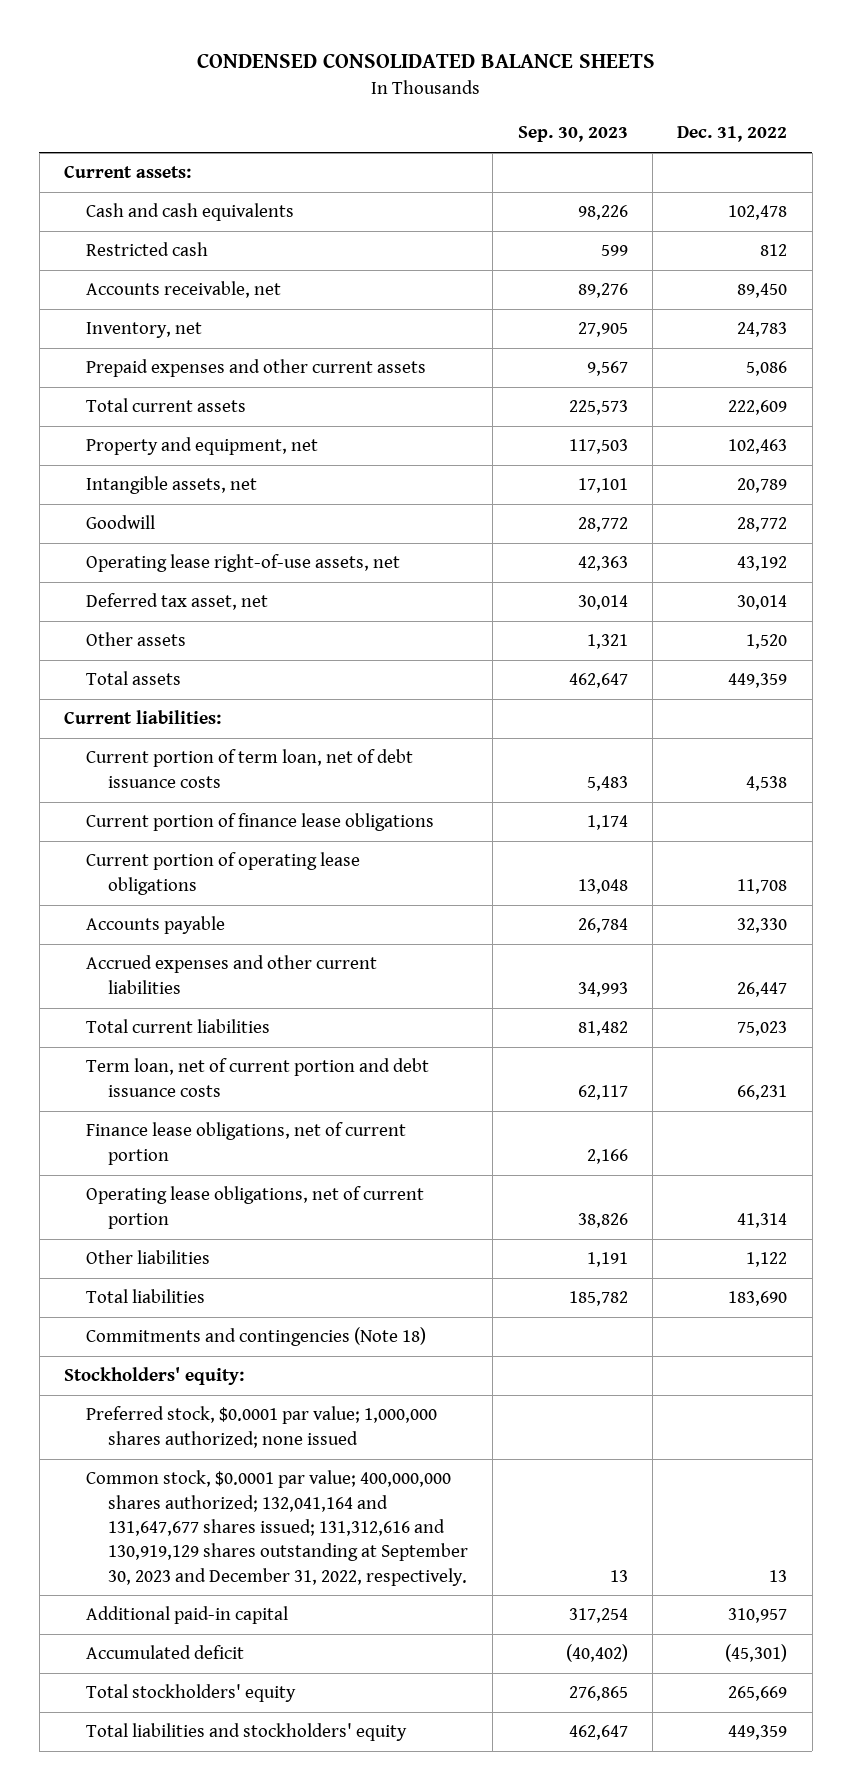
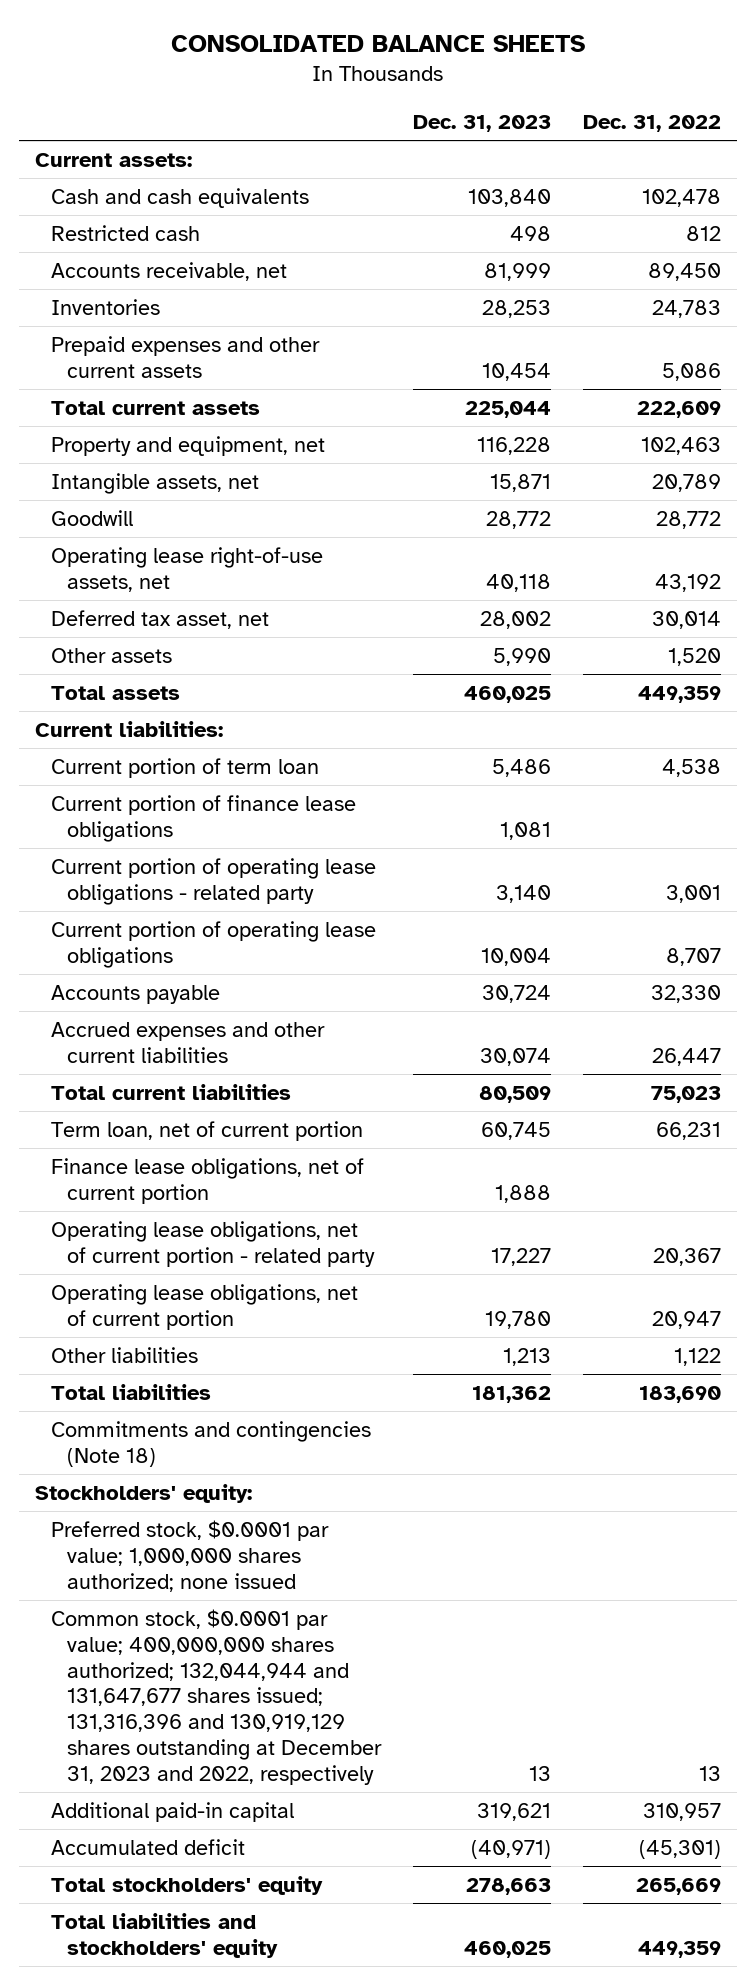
[196,53,655,69] CONDENSED CONSOLIDATED BALANCE SHEETS -> [170,35,585,53] CONSOLIDATED BALANCE SHEETS
[517,126,628,143] Sep. 30, 2023 -> none
none -> [412,114,551,132] Dec. 31, 2023
[85,322,202,339] Inventory, net -> [50,298,160,315] Inventories
[85,749,413,788] Current portion of term loan, net of debt issuance costs -> [50,757,319,778] Current portion of term loan
none -> [50,857,376,905] Current portion of operating lease obligations - related party
[737,878,788,894] 11,708 -> [666,947,722,966] 8,707
[85,1058,429,1097] Term loan, net of current portion and debt issuance costs -> [50,1120,363,1141] Term loan, net of current portion
none -> [50,1220,375,1267] Operating lease obligations, net of current portion - related party
[737,1212,788,1228] 41,314 -> [652,1310,722,1329] 20,947
[85,1470,469,1586] Common stock, $0.0001 par value; 400,000,000 shares authorized; 132,041,164 and 131,647,677 shares issued; 131,312,616 and 130,919,129 shares outstanding at September 30, 2023 and December 31, 2022, respectively. -> [50,1608,382,1785] Common stock, $0.0001 par value; 400,000,000 shares authorized; 132,044,944 and 131,647,677 shares issued; 131,316,396 and 130,919,129 shares outstanding at December 31, 2023 and 2022, respectively

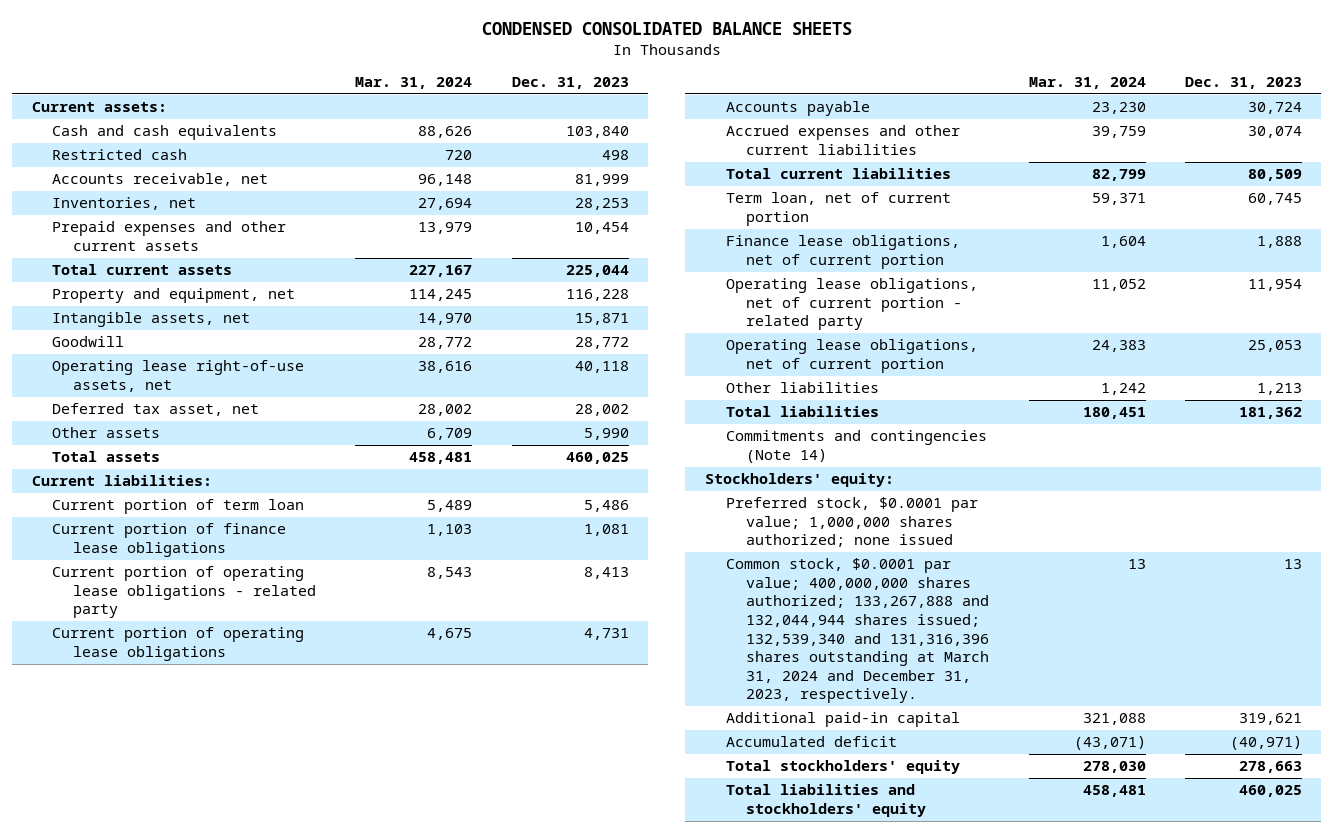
[170,35,585,53] CONSOLIDATED BALANCE SHEETS -> [481,21,852,35] CONDENSED CONSOLIDATED BALANCE SHEETS
[583,114,722,132] Dec. 31, 2022 -> none
none -> [355,76,473,89] Mar. 31, 2024
[50,298,160,315] Inventories -> [52,197,197,211] Inventories, net
[495,884,551,903] 3,140 -> [583,567,629,580] 8,413
[480,947,551,966] 10,004 -> [583,628,629,641] 4,731
[490,1247,551,1266] 17,227 -> [1247,279,1302,292] 11,954
[484,1310,551,1329] 19,780 -> [1247,340,1302,353] 25,053
[50,1420,371,1467] Commitments and contingencies (Note 18) -> [725,430,987,463] Commitments and contingencies (Note 14)
[50,1608,382,1785] Common stock, $0.0001 par value; 400,000,000 shares authorized; 132,044,944 and 131,647,677 shares issued; 131,316,396 and 130,919,129 shares outstanding at December 31, 2023 and 2022, respectively -> [725,558,990,704] Common stock, $0.0001 par value; 400,000,000 shares authorized; 133,267,888 and 132,044,944 shares issued; 132,539,340 and 131,316,396 shares outstanding at March 31, 2024 and December 31, 2023, respectively.

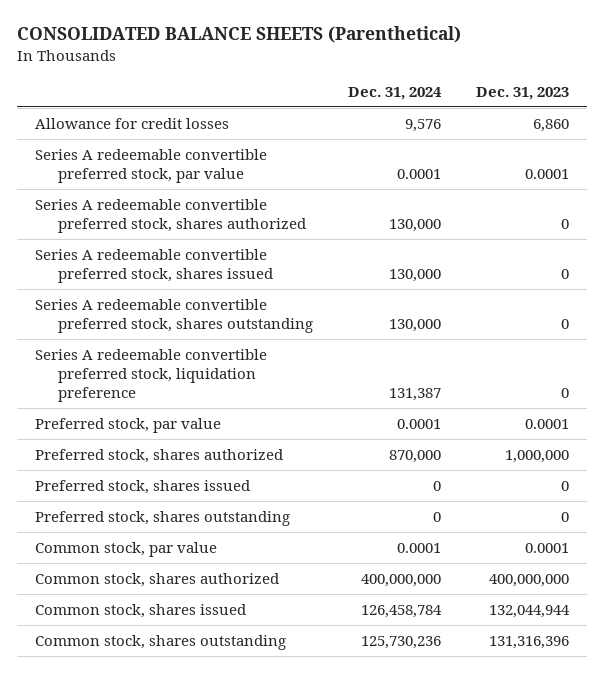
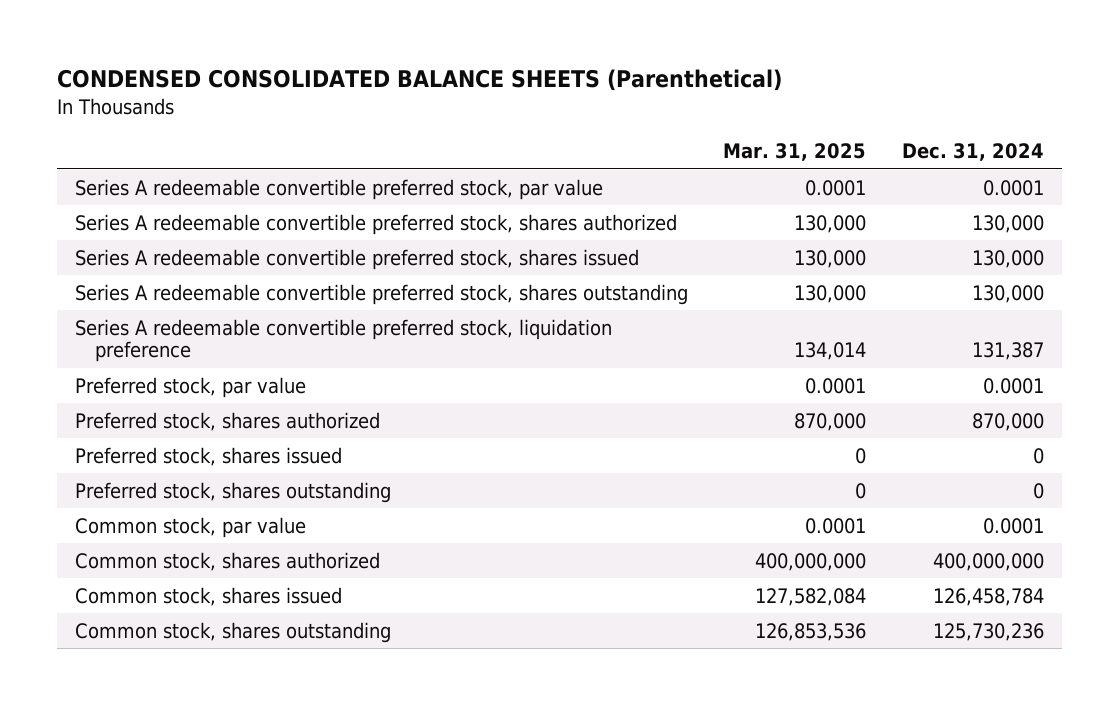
[17,26,462,44] CONSOLIDATED BALANCE SHEETS (Parenthetical) -> [56,69,782,92] CONDENSED CONSOLIDATED BALANCE SHEETS (Parenthetical)
[476,86,570,100] Dec. 31, 2023 -> none
none -> [723,143,867,162] Mar. 31, 2025
[34,117,229,129] Allowance for credit losses -> none

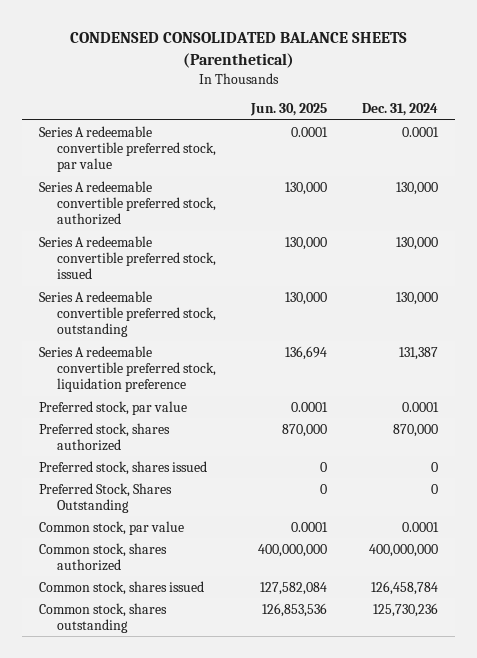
[723,143,867,162] Mar. 31, 2025 -> none
none -> [249,103,327,117] Jun. 30, 2025
[74,213,677,235] Series A redeemable convertible preferred stock, shares authorized -> [39,180,216,226] Series A redeemable convertible preferred stock, authorized
[74,248,639,270] Series A redeemable convertible preferred stock, shares issued -> [39,235,216,280] Series A redeemable convertible preferred stock, issued
[74,283,688,305] Series A redeemable convertible preferred stock, shares outstanding -> [39,290,216,338] Series A redeemable convertible preferred stock, outstanding
[74,481,391,503] Preferred stock, shares outstanding -> [39,482,173,514] Preferred Stock, Shares Outstanding

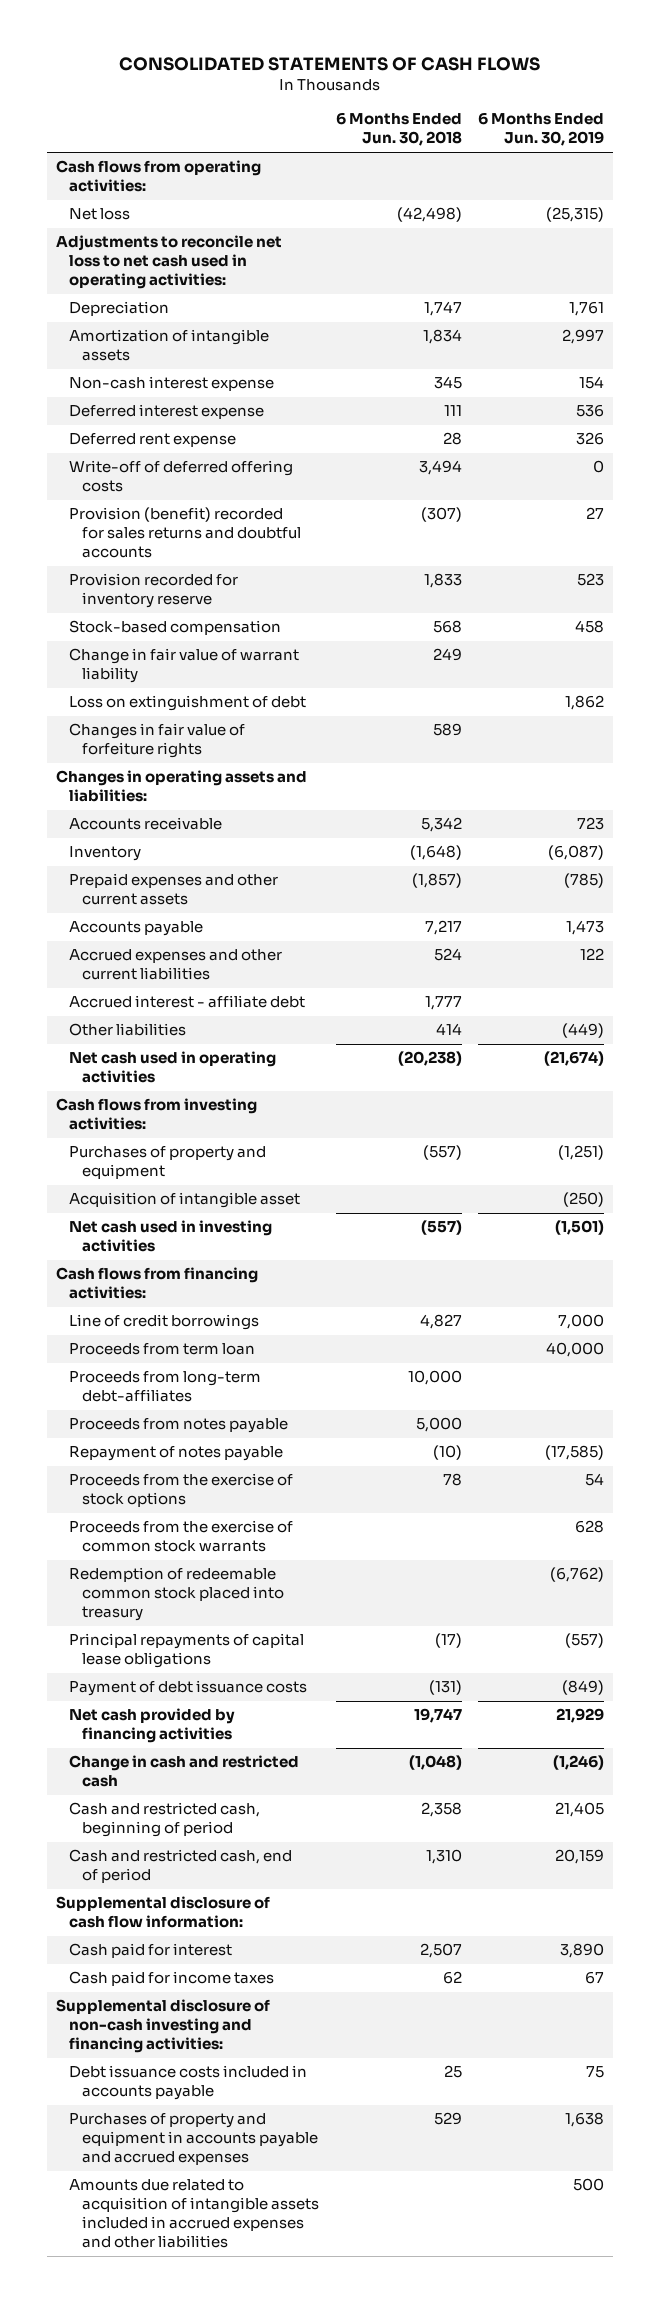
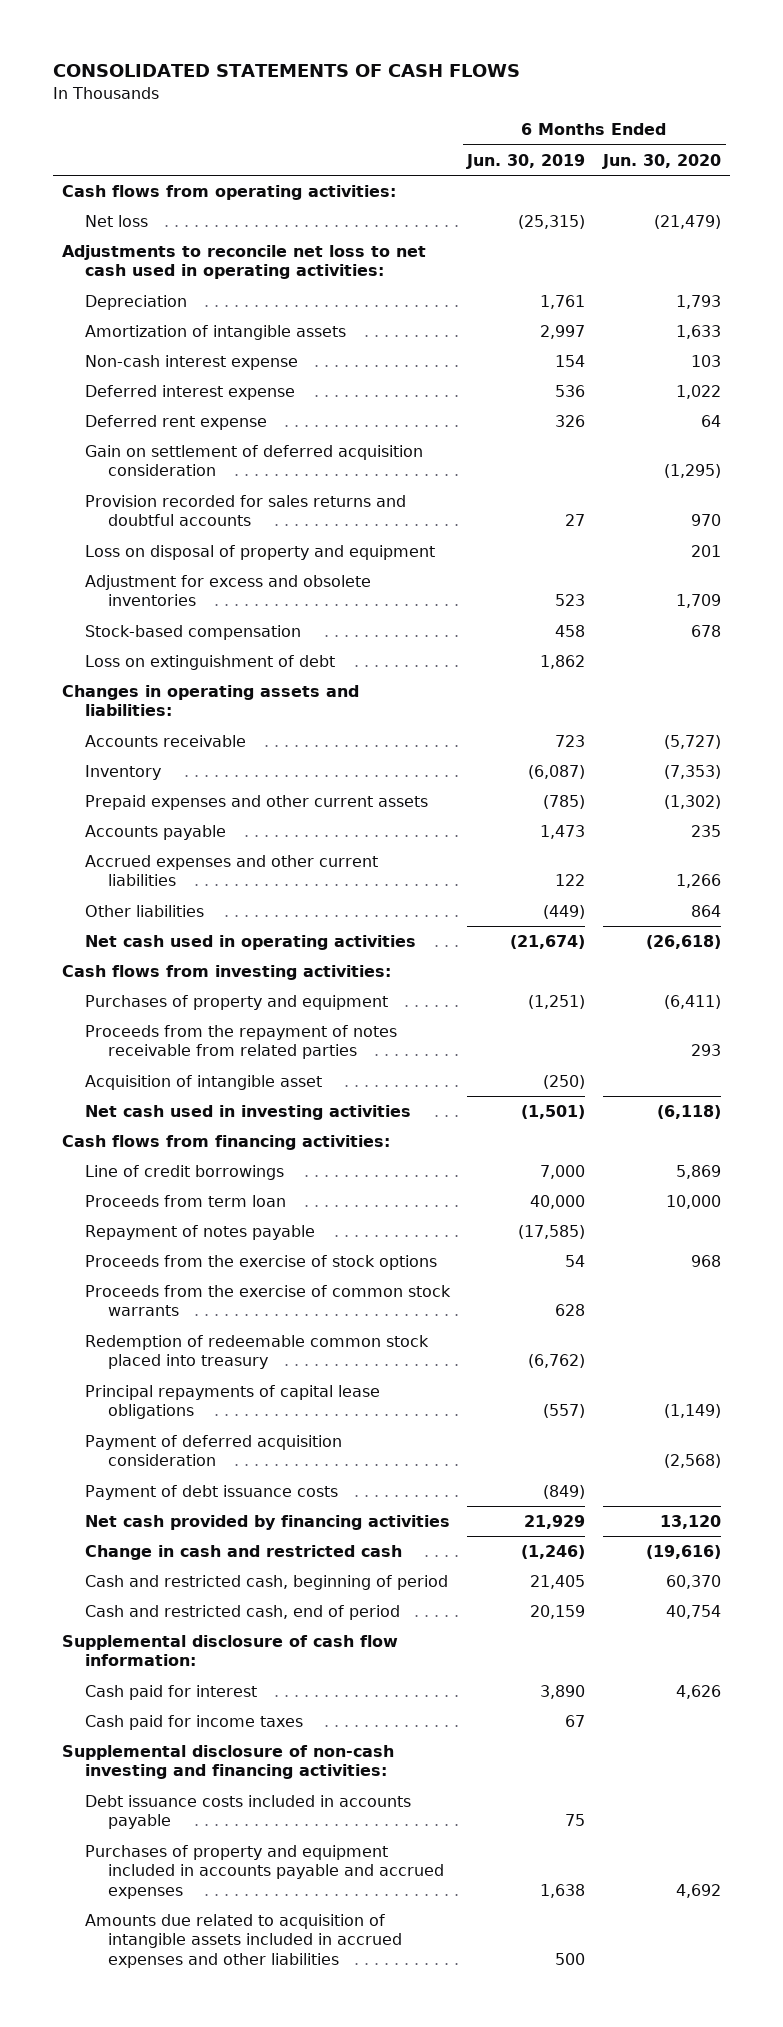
[335,112,462,147] 6 Months Ended Jun. 30, 2018 -> none
none -> [602,153,722,169] Jun. 30, 2020
[68,460,293,493] Write-off of deferred offering costs -> none
none -> [84,444,423,477] Gain on settlement of deferred acquisition consideration
[68,507,301,559] Provision (benefit) recorded for sales returns and doubtful accounts -> [84,494,406,527] Provision recorded for sales returns and doubtful accounts
none -> [84,544,435,560] Loss on disposal of property and equipment
[68,573,238,609] Provision recorded for inventory reserve -> [84,574,371,607] Adjustment for excess and obsolete inventories
[68,648,299,684] Change in fair value of warrant liability -> none
[68,723,245,759] Changes in fair value of forfeiture rights -> none
[68,995,305,1009] Accrued interest - affiliate debt -> none
none -> [84,1024,397,1060] Proceeds from the repayment of notes receivable from related parties
[68,1371,261,1403] Proceeds from long-term debt-affiliates -> none
[68,1418,288,1434] Proceeds from notes payable -> none
none -> [84,1434,342,1467] Payment of deferred acquisition consideration
[68,2113,318,2166] Purchases of property and equipment in accounts payable and accrued expenses -> [84,1844,444,1899] Purchases of property and equipment included in accounts payable and accrued expenses

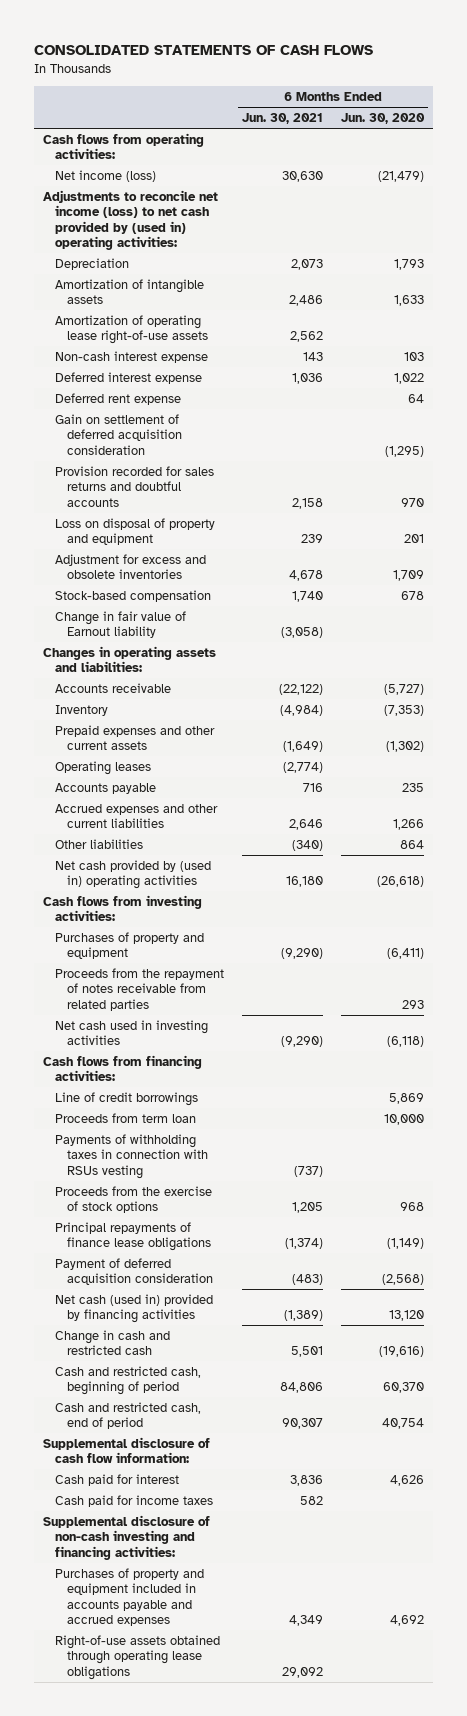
[466,153,586,169] Jun. 30, 2019 -> none
none -> [242,113,324,125] Jun. 30, 2021
[84,214,148,227] Net loss -> [55,170,157,183] Net income (loss)
[61,244,426,280] Adjustments to reconcile net loss to net cash used in operating activities: -> [43,190,219,251] Adjustments to reconcile net income (loss) to net cash provided by (used in) operating activities:
none -> [55,315,209,345] Amortization of operating lease right-of-use assets
[84,654,335,670] Loss on extinguishment of debt -> none
none -> [55,611,187,639] Change in fair value of Earnout liability
none -> [55,761,152,776] Operating leases
[84,934,416,950] Net cash used in operating activities -> [55,860,212,890] Net cash provided by (used in) operating activities
[84,1074,322,1090] Acquisition of intangible asset -> none
[84,1224,315,1240] Repayment of notes payable -> none
none -> [55,1134,209,1179] Payments of withholding taxes in connection with RSUs vesting
[84,1284,451,1317] Proceeds from the exercise of common stock warrants -> none
[84,1334,429,1370] Redemption of redeemable common stock placed into treasury -> none
[84,1384,380,1420] Principal repayments of capital lease obligations -> [55,1222,212,1252] Principal repayments of finance lease obligations
[84,1484,338,1500] Payment of debt issuance costs -> none
[84,1514,450,1530] Net cash provided by financing activities -> [55,1294,214,1324] Net cash (used in) provided by financing activities
[84,1794,411,1830] Debt issuance costs included in accounts payable -> none
[84,1913,402,1968] Amounts due related to acquisition of intangible assets included in accrued expenses and other liabilities -> none
none -> [55,1635,221,1680] Right-of-use assets obtained through operating lease obligations

